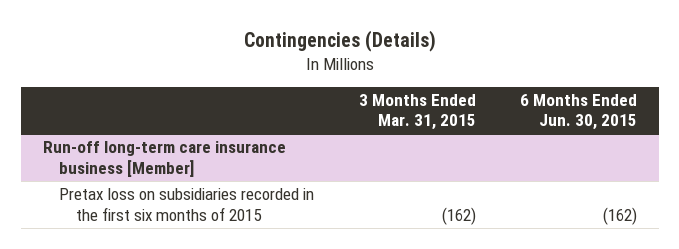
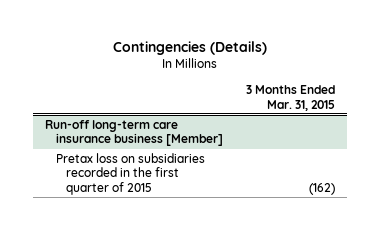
[519,93,637,131] 6 Months Ended Jun. 30, 2015 -> none
[59,188,315,221] Pretax loss on subsidiaries recorded in the first six months of 2015 -> [55,152,205,195] Pretax loss on subsidiaries recorded in the first quarter of 2015

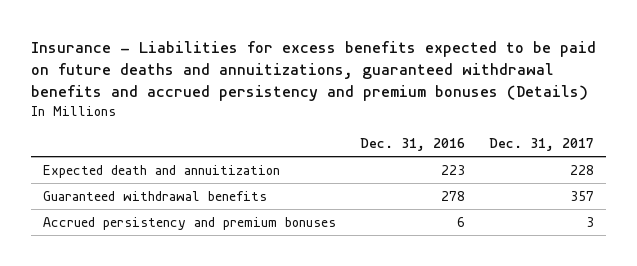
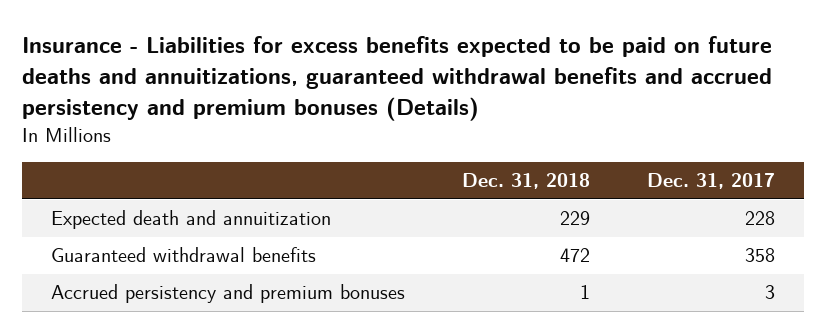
[360,138,466,152] Dec. 31, 2016 -> none
none -> [462,173,591,190] Dec. 31, 2018
[570,191,595,202] 357 -> [745,248,776,263] 358

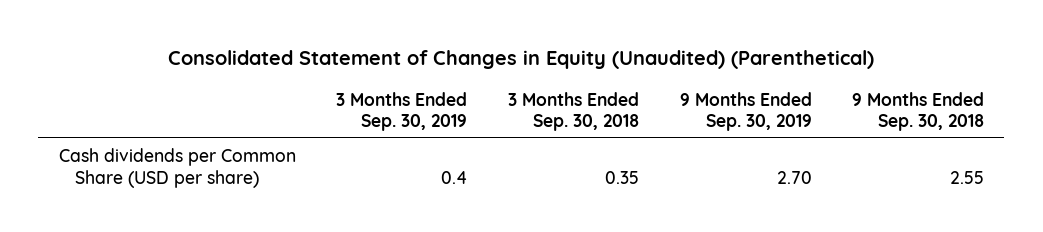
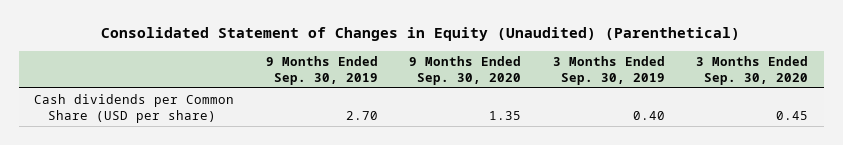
[507,91,639,132] 3 Months Ended Sep. 30, 2018 -> none
[852,91,985,132] 9 Months Ended Sep. 30, 2018 -> none
none -> [409,55,522,85] 9 Months Ended Sep. 30, 2020
none -> [696,55,809,85] 3 Months Ended Sep. 30, 2020
[441,170,468,184] 0.4 -> [632,110,665,120] 0.40

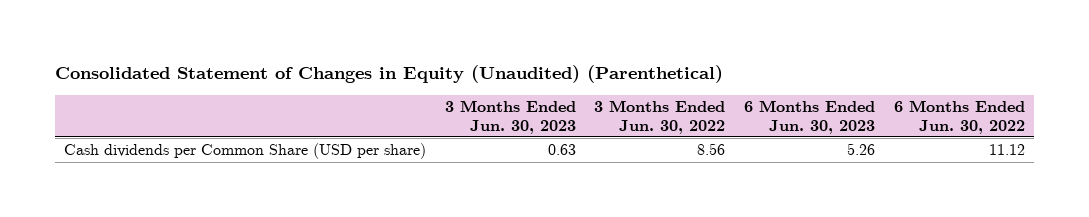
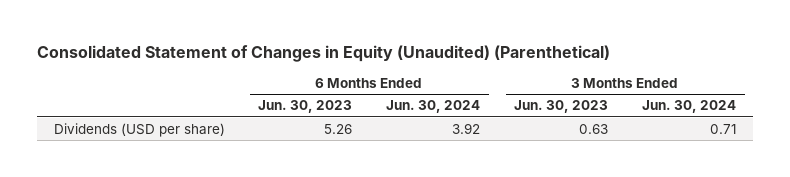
[594,100,726,134] 3 Months Ended Jun. 30, 2022 -> none
[893,100,1025,134] 6 Months Ended Jun. 30, 2022 -> none
none -> [386,100,481,114] Jun. 30, 2024
none -> [642,100,737,114] Jun. 30, 2024
[64,143,427,160] Cash dividends per Common Share (USD per share) -> [53,123,225,138] Dividends (USD per share)

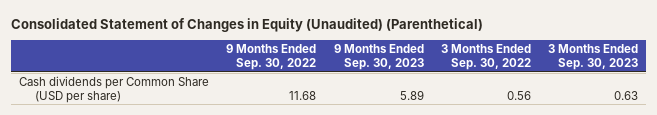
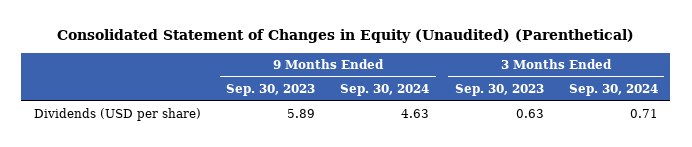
[226,44,317,70] 9 Months Ended Sep. 30, 2022 -> none
[440,44,531,70] 3 Months Ended Sep. 30, 2022 -> none
none -> [340,84,430,97] Sep. 30, 2024
none -> [568,84,658,97] Sep. 30, 2024
[19,76,210,103] Cash dividends per Common Share (USD per share) -> [34,108,202,122] Dividends (USD per share)

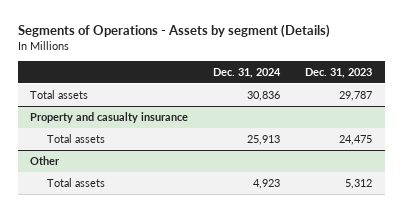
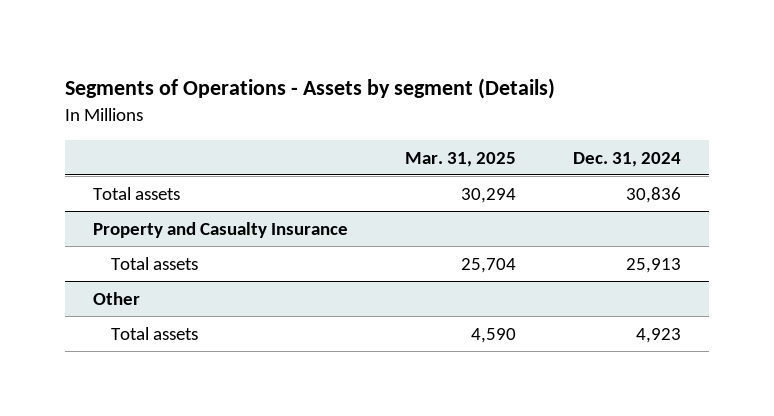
[305,68,373,79] Dec. 31, 2023 -> none
none -> [405,151,517,167] Mar. 31, 2025
[30,111,189,123] Property and casualty insurance -> [93,221,349,238] Property and Casualty Insurance

